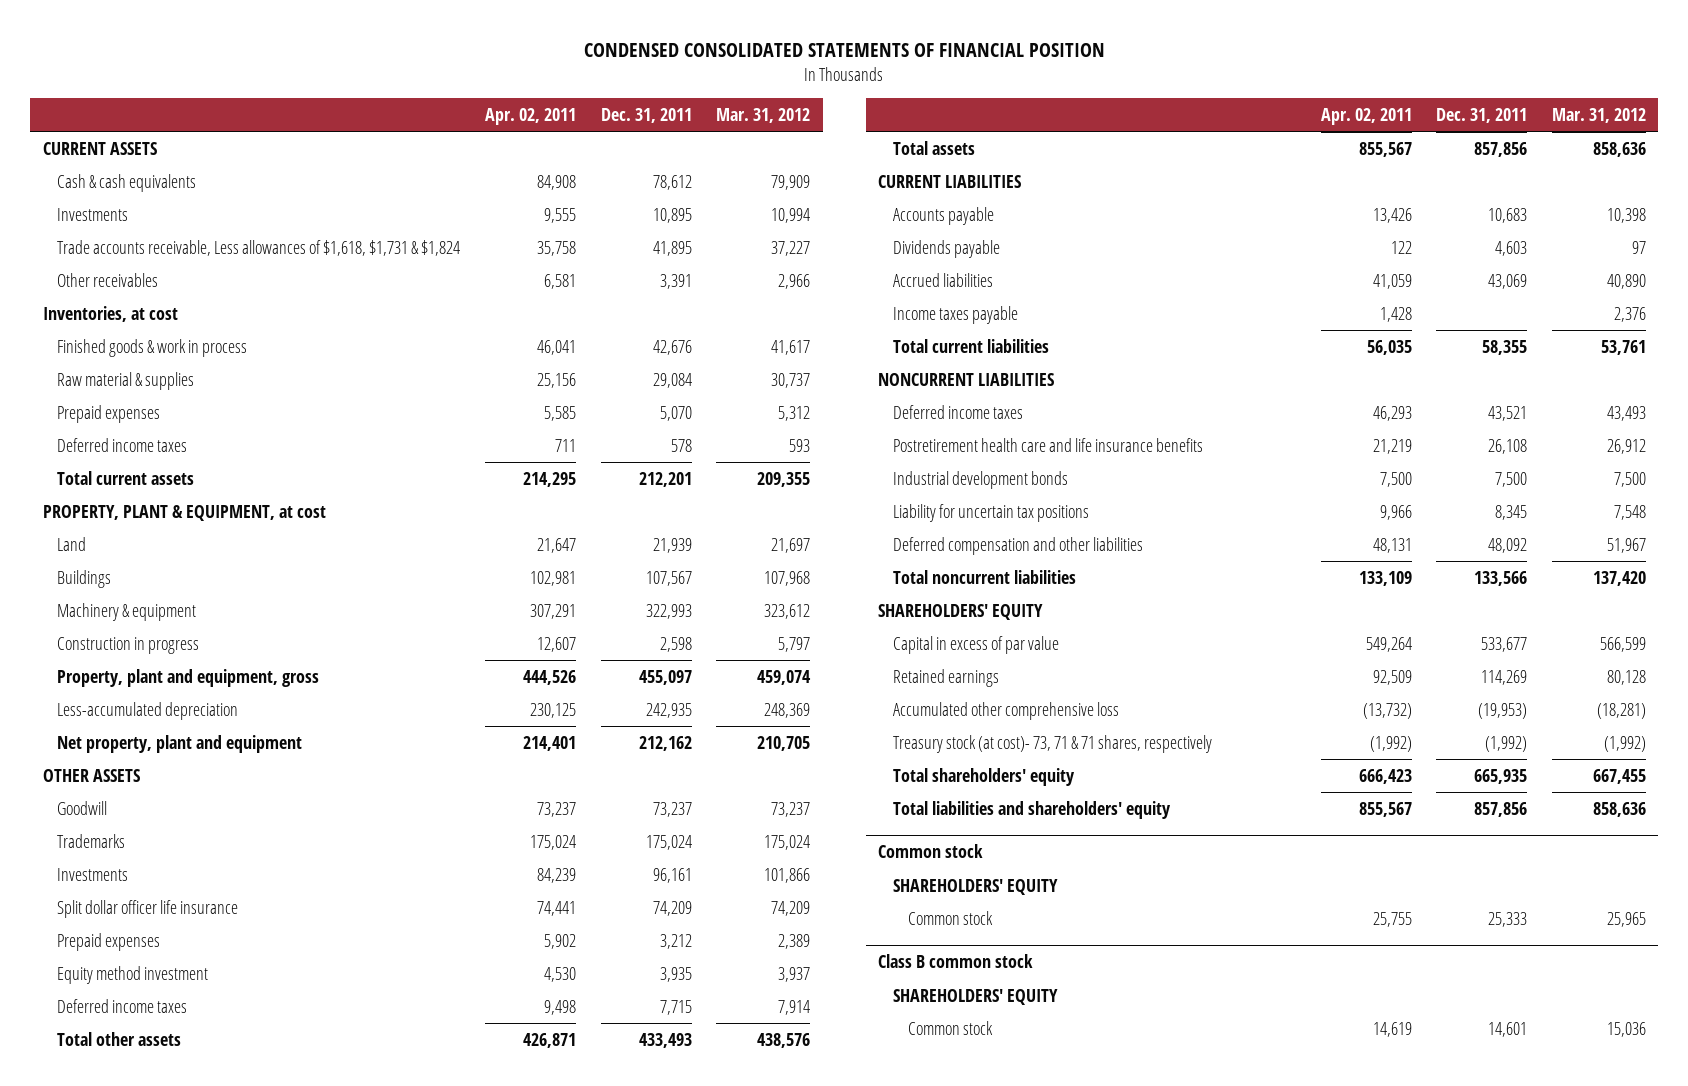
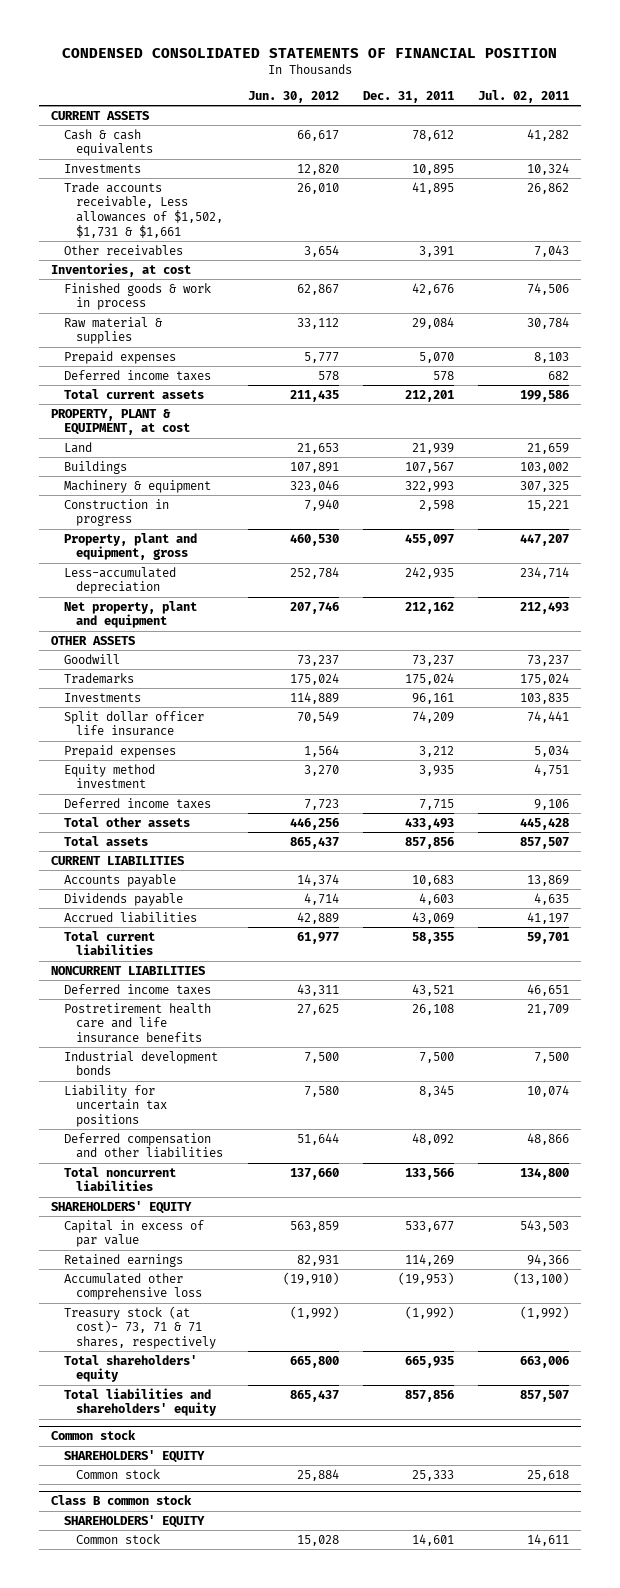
[485,107,577,125] Apr. 02, 2011 -> none
[716,107,811,123] Mar. 31, 2012 -> none
none -> [247,90,339,103] Jun. 30, 2012
none -> [477,89,569,103] Jul. 02, 2011
[57,239,461,256] Trade accounts receivable, Less allowances of $1,618, $1,731 & $1,824 -> [63,181,224,238] Trade accounts receivable, Less allowances of $1,502, $1,731 & $1,661
[892,305,1018,324] Income taxes payable -> none

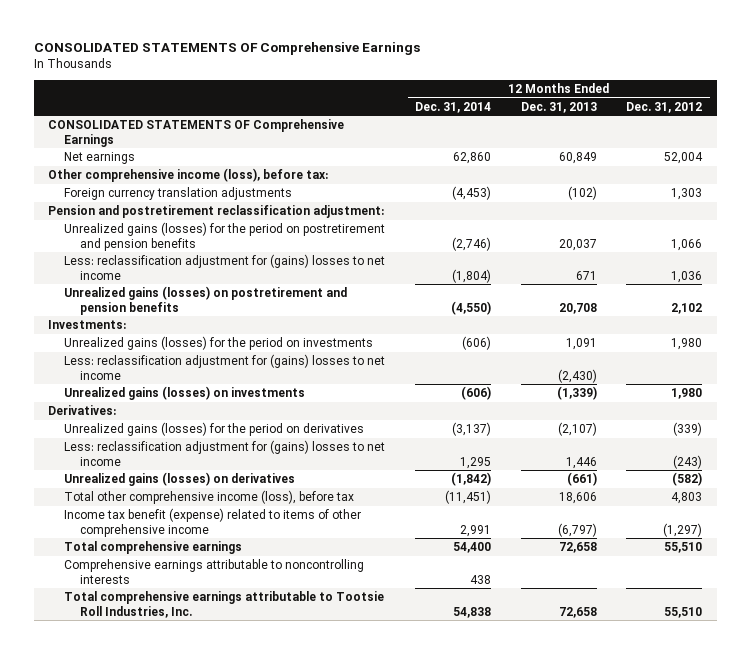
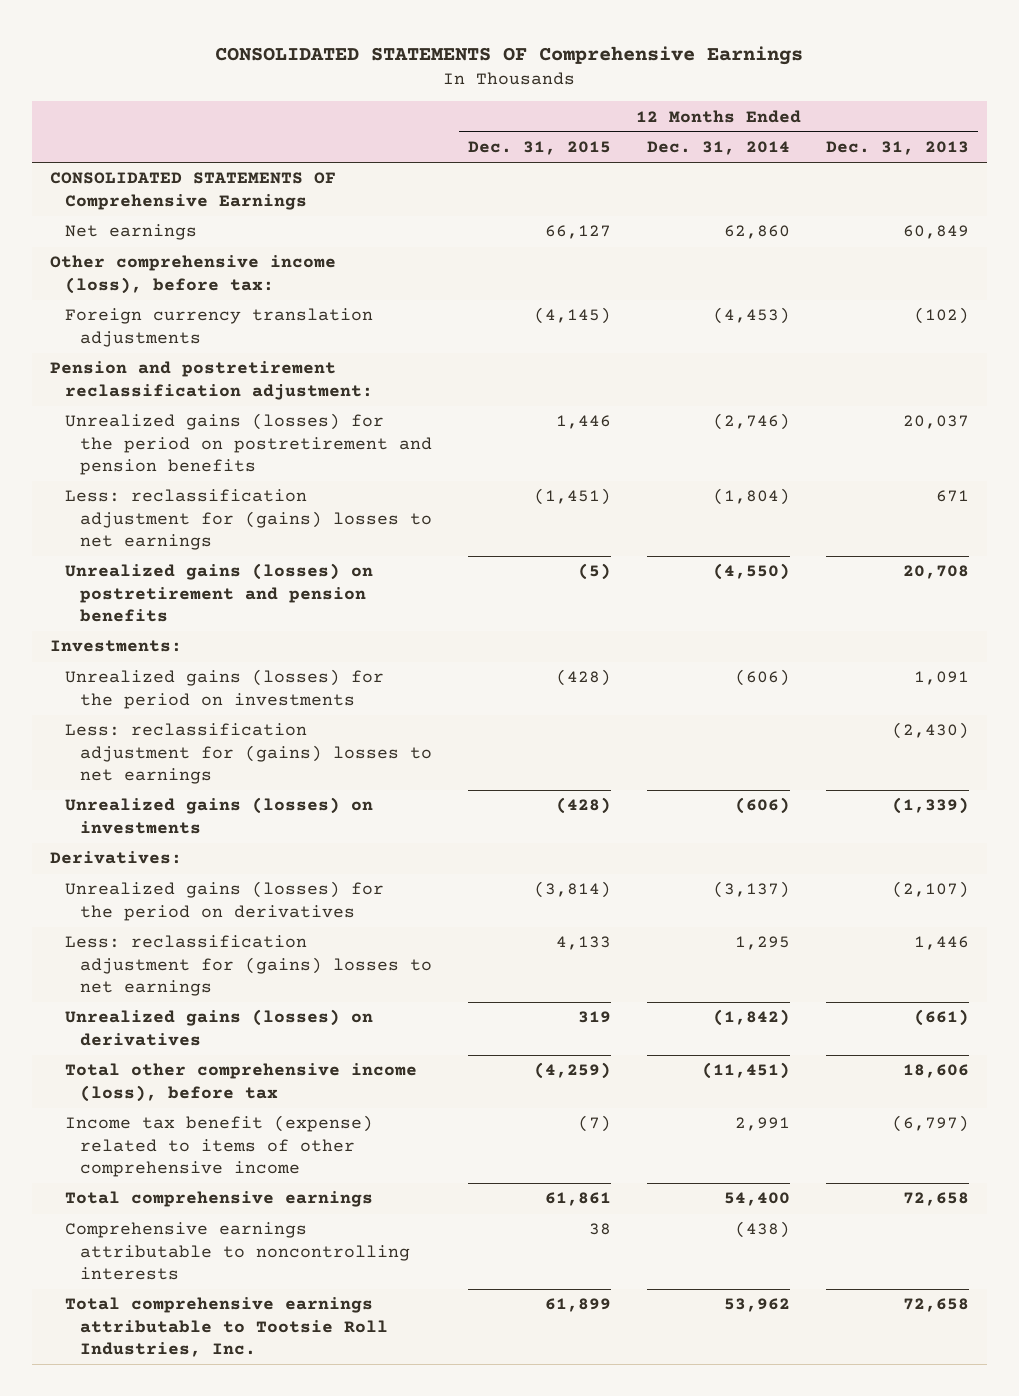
[626,101,703,113] Dec. 31, 2012 -> none
none -> [468,141,612,156] Dec. 31, 2015
[64,254,386,280] Less: reclassification adjustment for (gains) losses to net income -> [65,489,433,550] Less: reclassification adjustment for (gains) losses to net earnings
[64,354,386,380] Less: reclassification adjustment for (gains) losses to net income -> [65,723,433,784] Less: reclassification adjustment for (gains) losses to net earnings
[64,440,386,466] Less: reclassification adjustment for (gains) losses to net income -> [65,935,433,996] Less: reclassification adjustment for (gains) losses to net earnings
[470,574,492,584] 438 -> [735,1221,791,1239] (438)
[453,606,492,618] 54,838 -> [724,1298,791,1313] 53,962

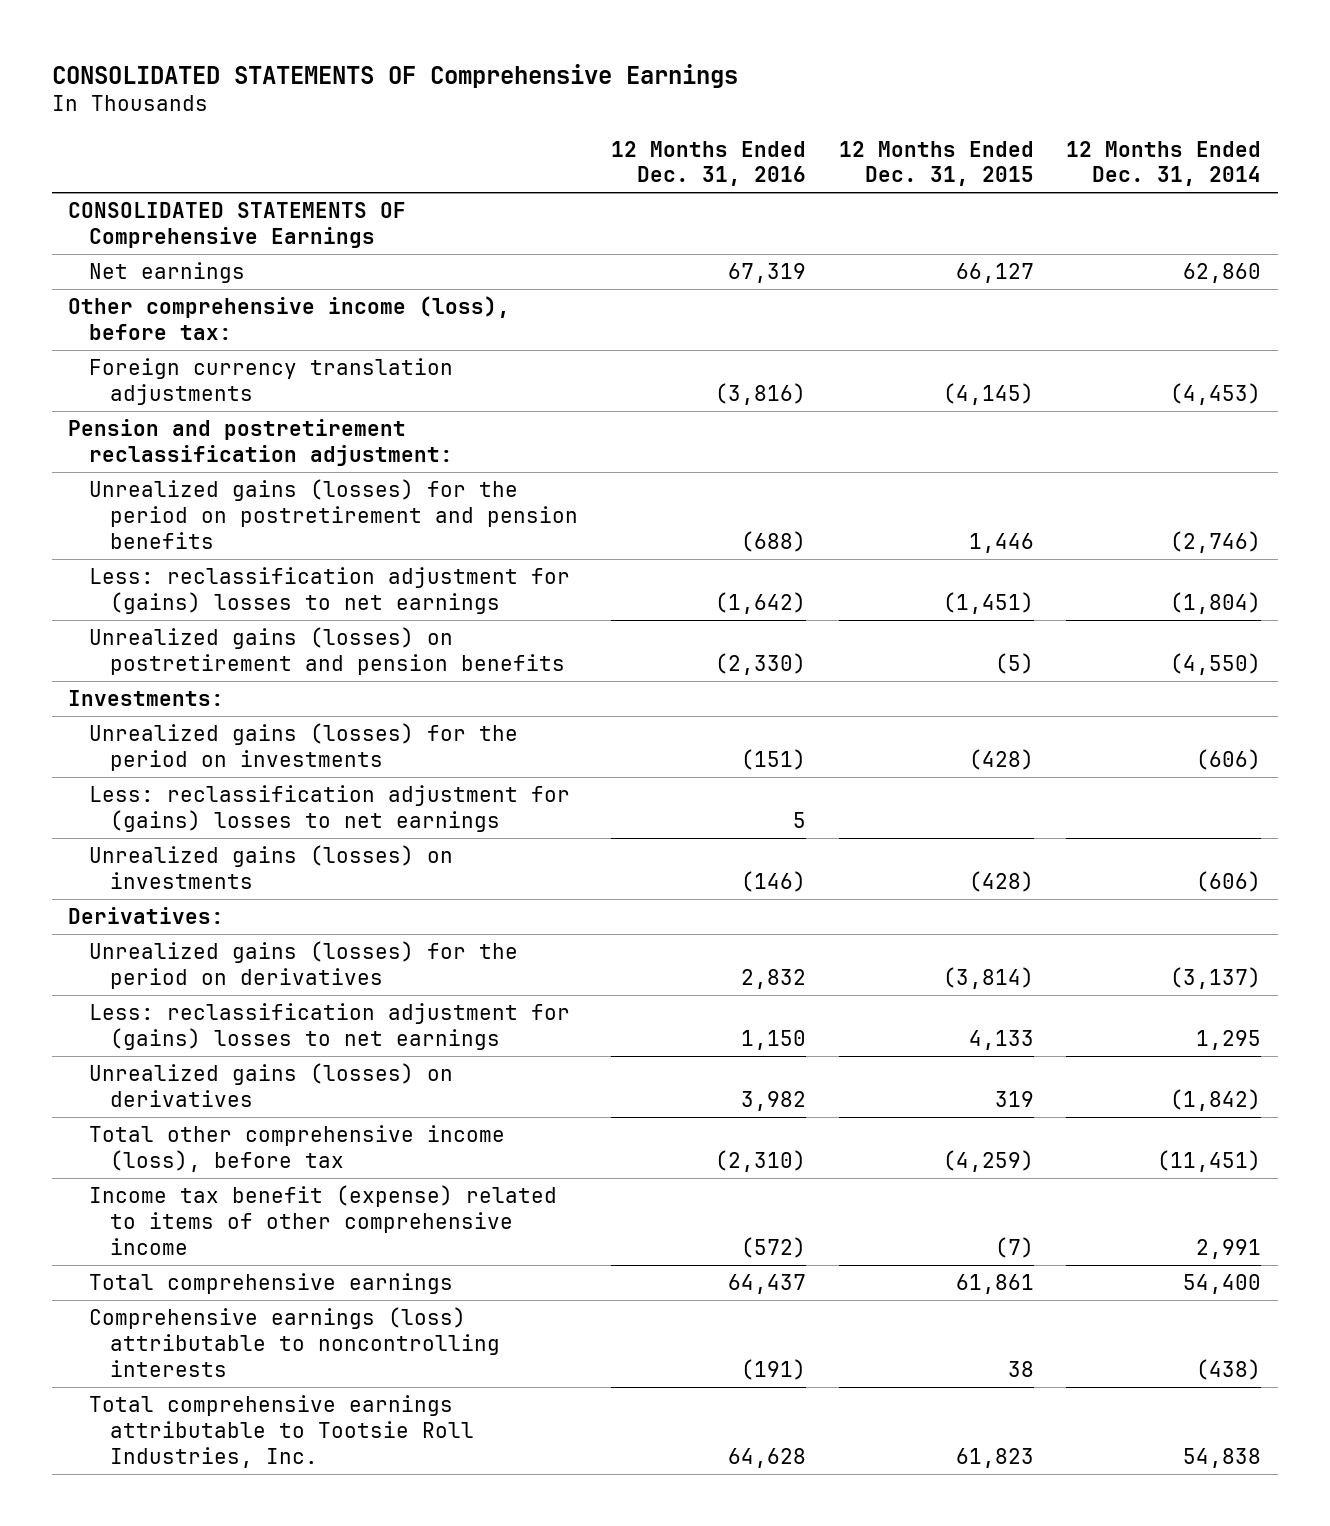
[826,141,970,156] Dec. 31, 2013 -> none
none -> [610,140,806,187] 12 Months Ended Dec. 31, 2016
[65,1222,411,1280] Comprehensive earnings attributable to noncontrolling interests -> [89,1306,500,1377] Comprehensive earnings (loss) attributable to noncontrolling interests
[545,1298,612,1313] 61,899 -> [955,1447,1034,1468] 61,823
[724,1298,791,1313] 53,962 -> [1183,1447,1262,1468] 54,838

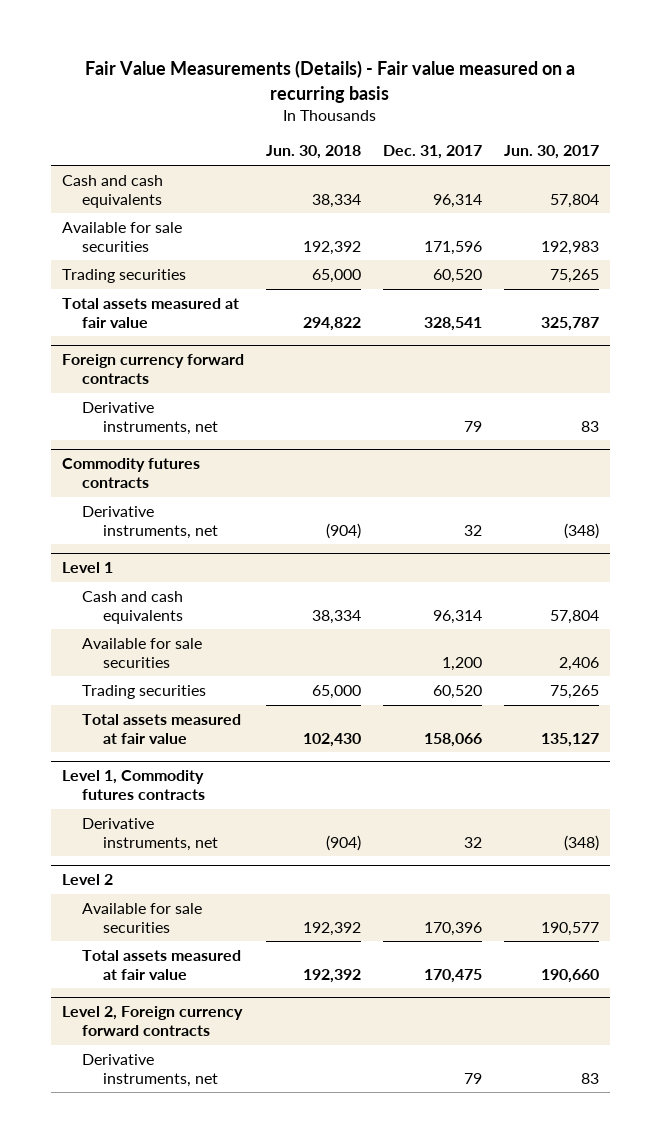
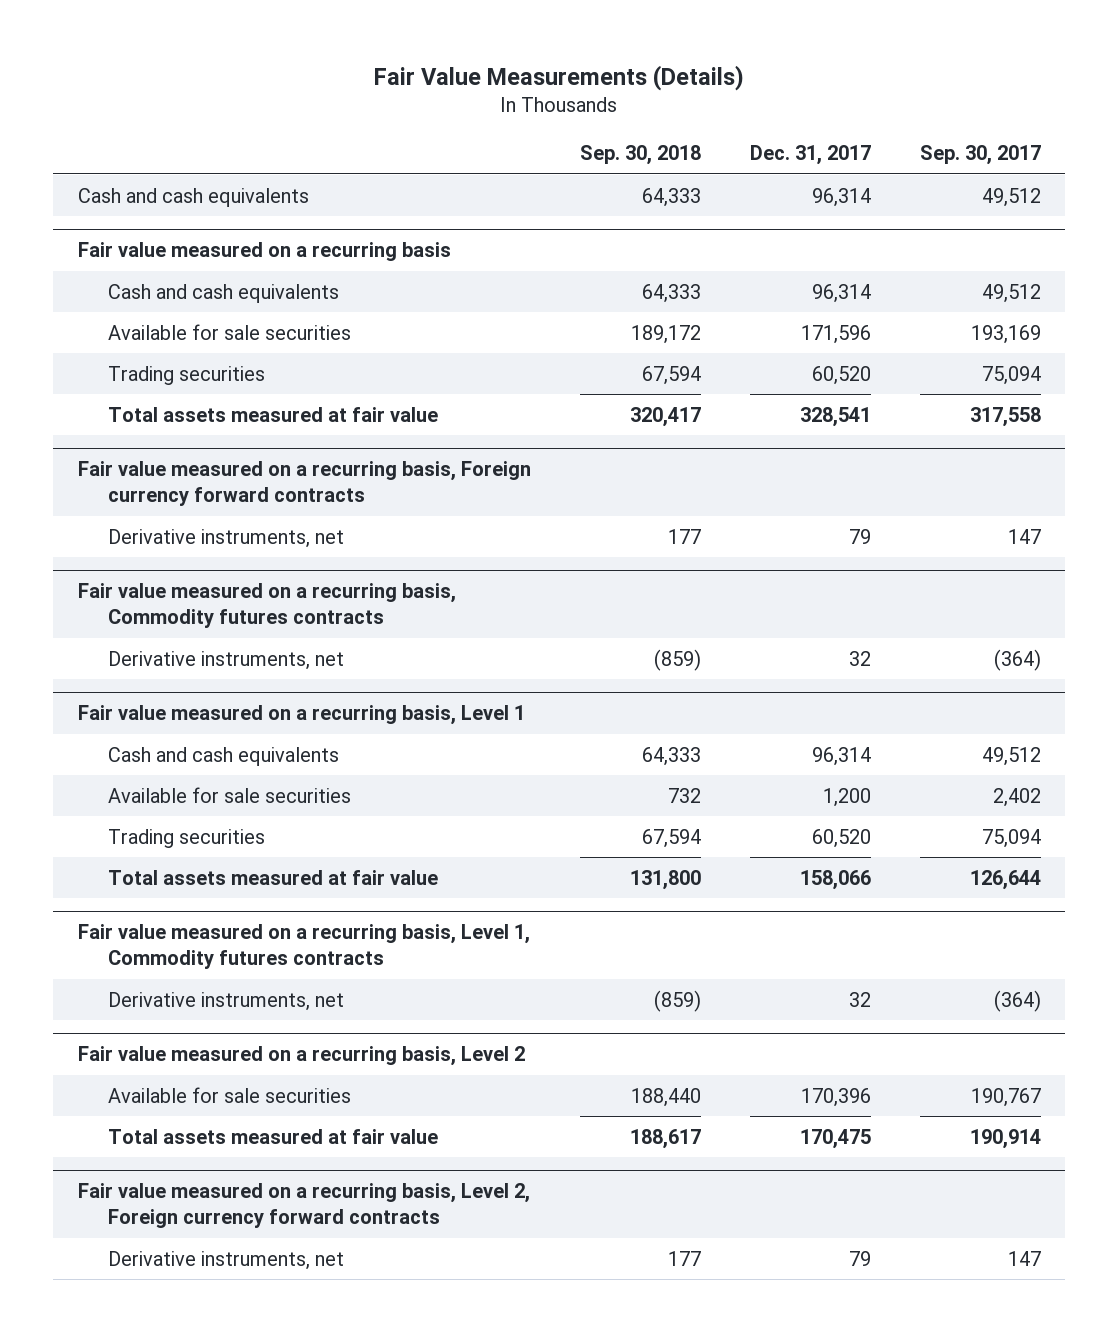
[85,60,576,103] Fair Value Measurements (Details) - Fair value measured on a recurring basis -> [374,64,745,91] Fair Value Measurements (Details)
[265,145,361,160] Jun. 30, 2018 -> none
[503,145,599,160] Jun. 30, 2017 -> none
none -> [579,145,701,166] Sep. 30, 2018
none -> [919,145,1041,166] Sep. 30, 2017
none -> [77,242,451,262] Fair value measured on a recurring basis
none -> [108,283,340,303] Cash and cash equivalents
[61,354,244,385] Foreign currency forward contracts -> none
none -> [77,461,531,507] Fair value measured on a recurring basis, Foreign currency forward contracts
[61,458,200,489] Commodity futures contracts -> none
none -> [77,583,456,629] Fair value measured on a recurring basis, Commodity futures contracts
[61,562,113,574] Level 1 -> none
none -> [77,705,525,726] Fair value measured on a recurring basis, Level 1
[61,770,206,801] Level 1, Commodity futures contracts -> none
none -> [77,924,530,970] Fair value measured on a recurring basis, Level 1, Commodity futures contracts
[61,874,113,886] Level 2 -> none
none -> [77,1046,525,1067] Fair value measured on a recurring basis, Level 2
[61,1006,243,1037] Level 2, Foreign currency forward contracts -> none
none -> [77,1183,530,1229] Fair value measured on a recurring basis, Level 2, Foreign currency forward contracts

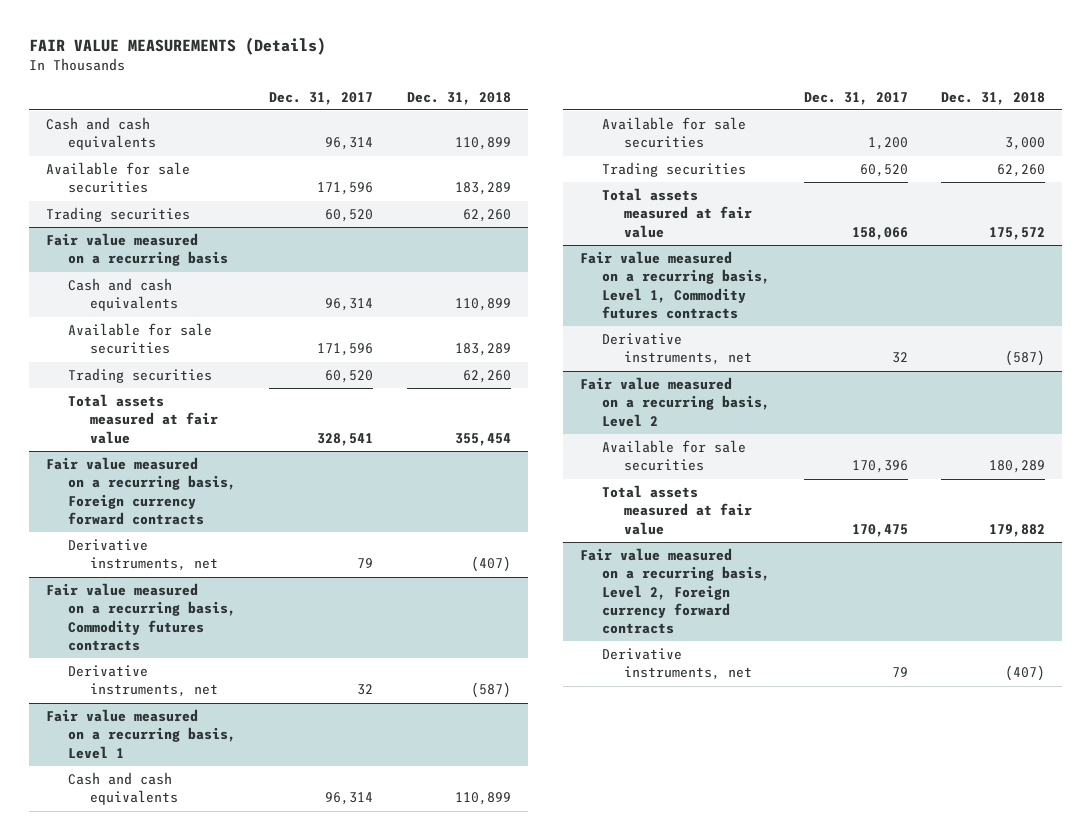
[374,64,745,91] Fair Value Measurements (Details) -> [28,36,326,55] FAIR VALUE MEASUREMENTS (Details)
[579,145,701,166] Sep. 30, 2018 -> none
[919,145,1041,166] Sep. 30, 2017 -> none
none -> [407,91,512,105] Dec. 31, 2018
none -> [45,162,190,194] Available for sale securities
none -> [45,207,190,223] Trading securities

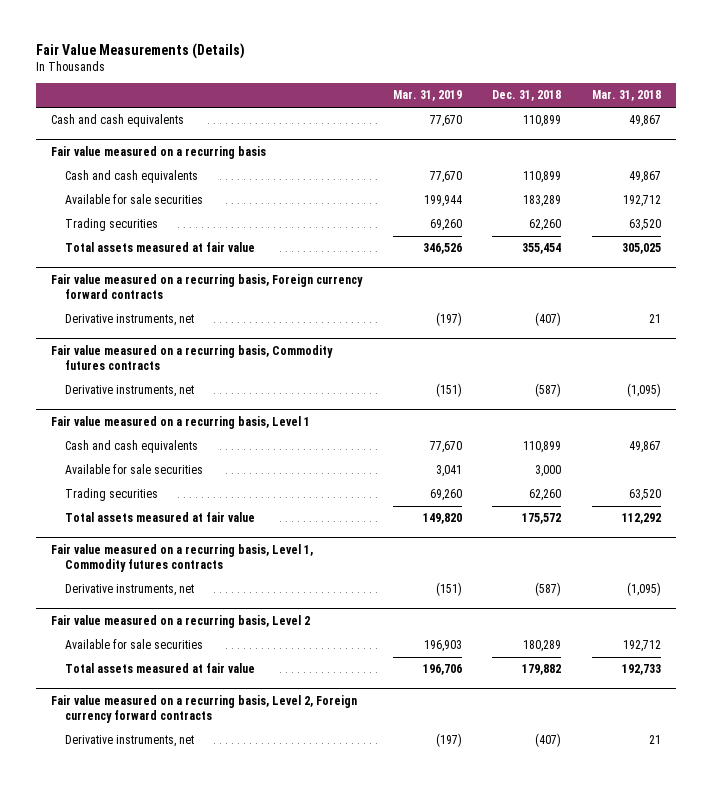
[28,36,326,55] FAIR VALUE MEASUREMENTS (Details) -> [36,42,246,59] Fair Value Measurements (Details)
[269,91,374,105] Dec. 31, 2017 -> none
none -> [392,90,462,102] Mar. 31, 2019
none -> [591,90,661,102] Mar. 31, 2018
[45,162,190,194] Available for sale securities -> none
[45,207,190,223] Trading securities -> none

